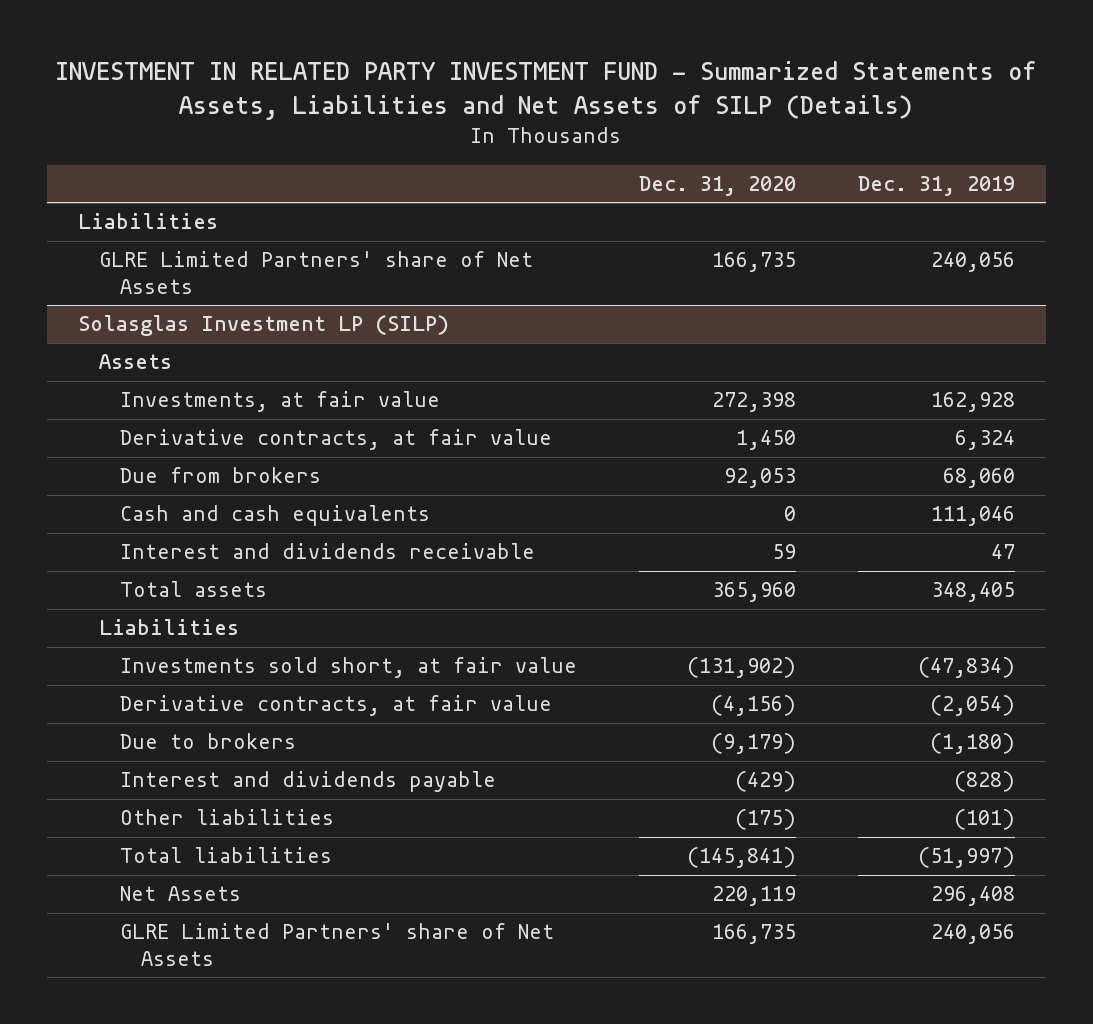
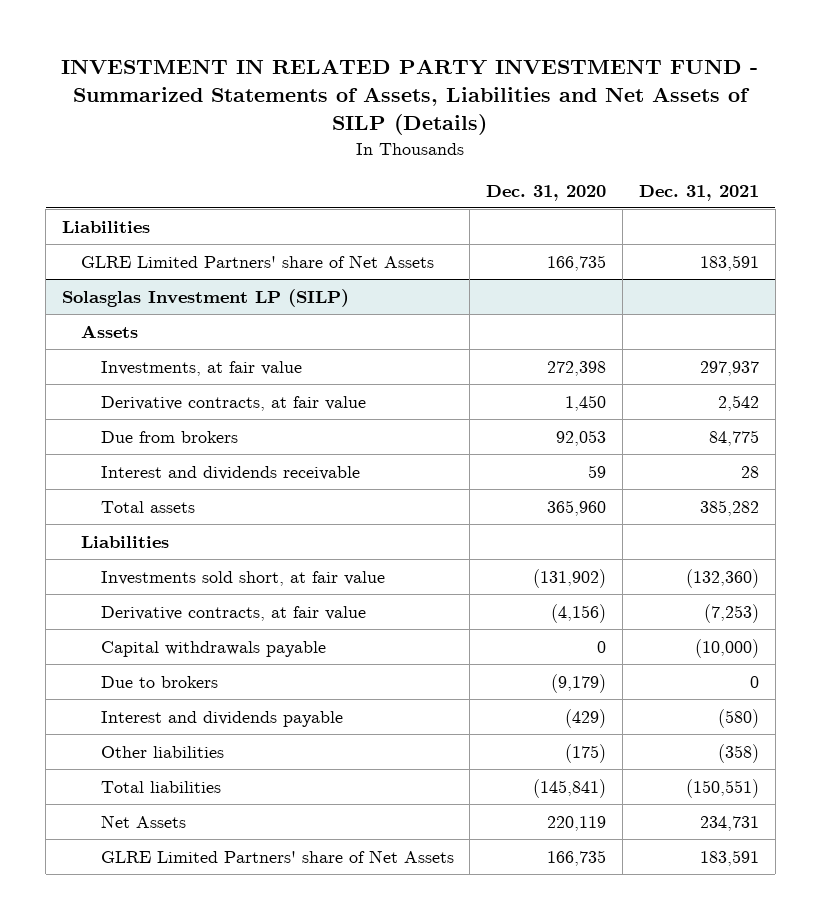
[858,175,1016,196] Dec. 31, 2019 -> none
none -> [639,184,760,201] Dec. 31, 2021
[119,505,430,527] Cash and cash equivalents -> none
none -> [100,640,326,657] Capital withdrawals payable

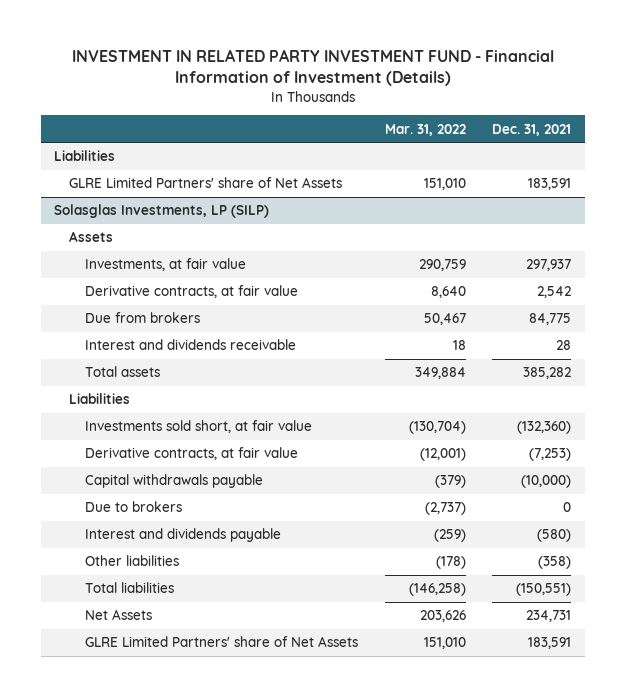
[61,58,759,136] INVESTMENT IN RELATED PARTY INVESTMENT FUND - Summarized Statements of Assets, Liabilities and Net Assets of SILP (Details) -> [71,48,554,87] INVESTMENT IN RELATED PARTY INVESTMENT FUND - Financial Information of Investment (Details)
[486,184,607,201] Dec. 31, 2020 -> none
none -> [384,123,466,136] Mar. 31, 2022
[61,288,349,307] Solasglas Investment LP (SILP) -> [53,204,269,219] Solasglas Investments, LP (SILP)

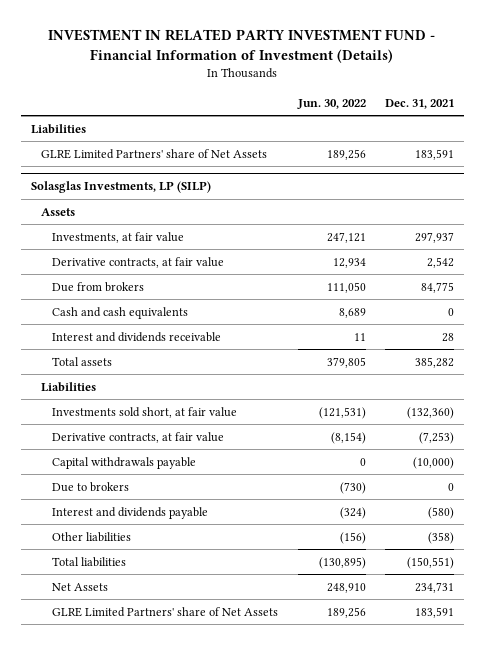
[384,123,466,136] Mar. 31, 2022 -> none
none -> [296,98,366,109] Jun. 30, 2022
none -> [51,306,188,319] Cash and cash equivalents

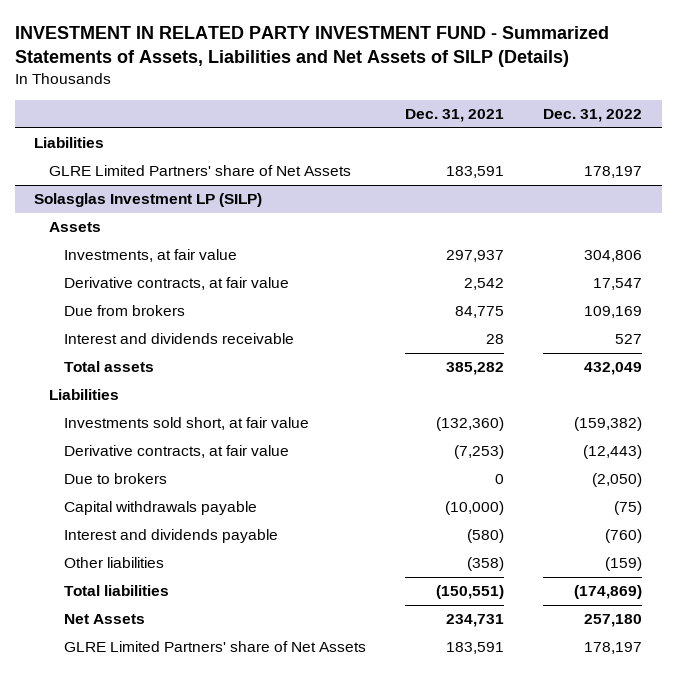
[48,29,436,64] INVESTMENT IN RELATED PARTY INVESTMENT FUND - Financial Information of Investment (Details) -> [14,25,609,67] INVESTMENT IN RELATED PARTY INVESTMENT FUND - Summarized Statements of Assets, Liabilities and Net Assets of SILP (Details)
[296,98,366,109] Jun. 30, 2022 -> none
none -> [543,108,643,122] Dec. 31, 2022
[30,181,211,194] Solasglas Investments, LP (SILP) -> [34,193,263,208] Solasglas Investment LP (SILP)
[51,306,188,319] Cash and cash equivalents -> none
[51,456,196,469] Capital withdrawals payable -> none
none -> [64,501,258,516] Capital withdrawals payable

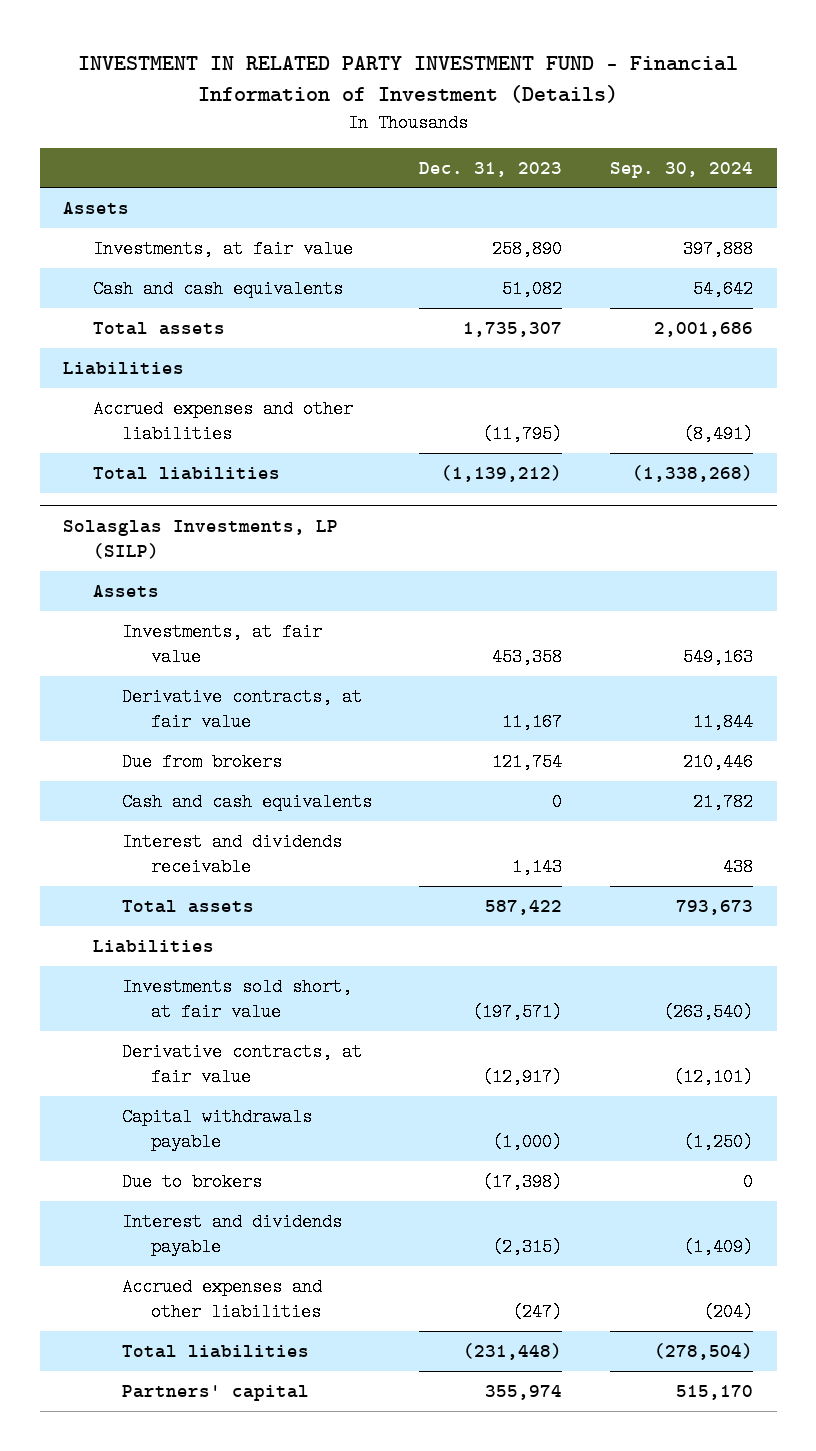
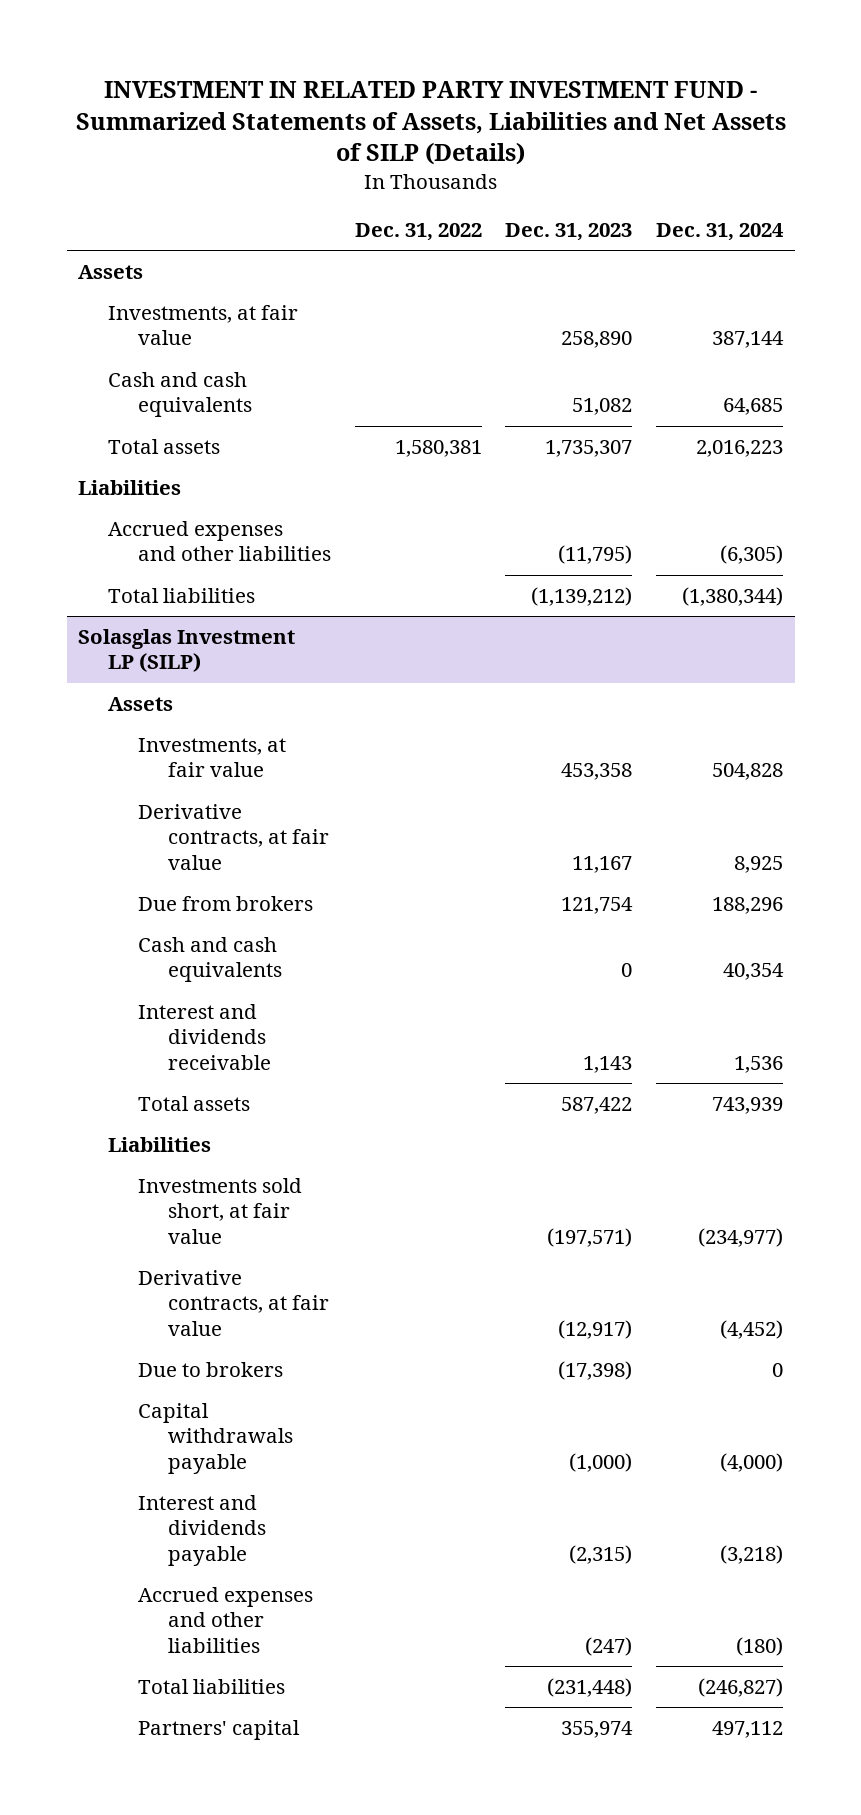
[78,56,739,104] INVESTMENT IN RELATED PARTY INVESTMENT FUND - Financial Information of Investment (Details) -> [75,81,786,166] INVESTMENT IN RELATED PARTY INVESTMENT FUND - Summarized Statements of Assets, Liabilities and Net Assets of SILP (Details)
[609,161,753,178] Sep. 30, 2024 -> none
none -> [354,222,482,241] Dec. 31, 2022
none -> [656,222,785,241] Dec. 31, 2024
[63,519,339,559] Solasglas Investments, LP (SILP) -> [78,628,296,673] Solasglas Investment LP (SILP)
[121,1107,312,1152] Capital withdrawals payable -> none
none -> [138,1402,294,1474] Capital withdrawals payable

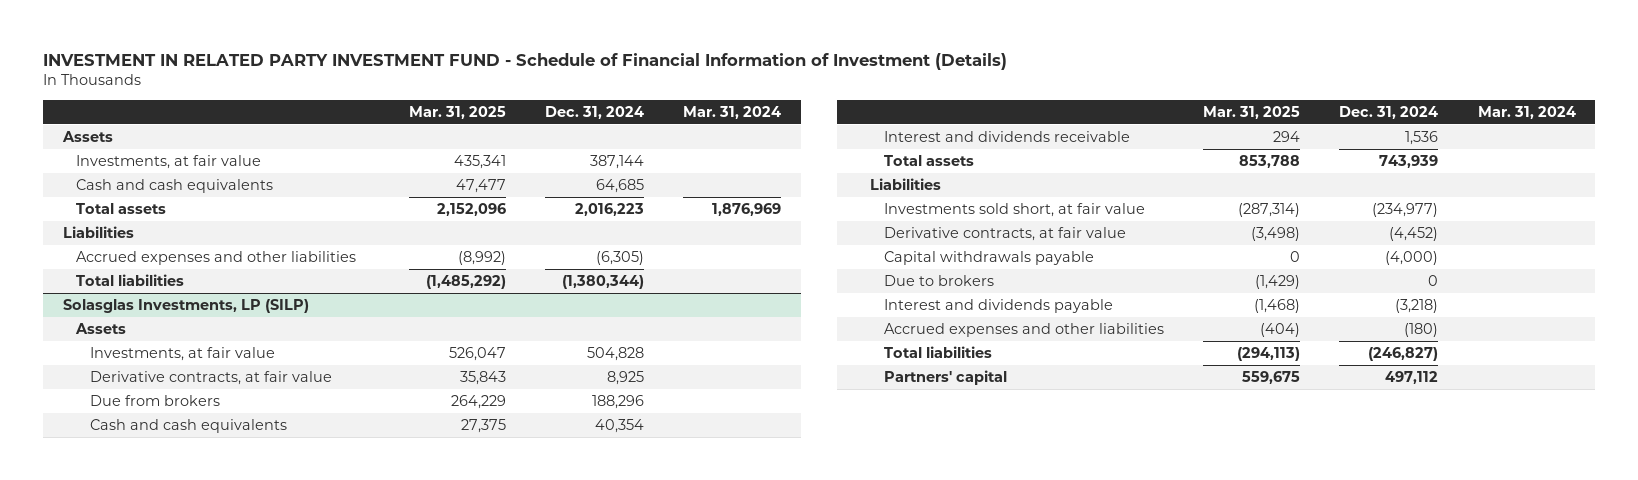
[75,81,786,166] INVESTMENT IN RELATED PARTY INVESTMENT FUND - Summarized Statements of Assets, Liabilities and Net Assets of SILP (Details) -> [43,52,1008,70] INVESTMENT IN RELATED PARTY INVESTMENT FUND - Schedule of Financial Information of Investment (Details)
[354,222,482,241] Dec. 31, 2022 -> none
[505,222,633,241] Dec. 31, 2023 -> none
none -> [409,106,507,120] Mar. 31, 2025
none -> [683,106,782,120] Mar. 31, 2024
[78,628,296,673] Solasglas Investment LP (SILP) -> [62,299,309,314] Solasglas Investments, LP (SILP)
[138,1361,284,1377] Due to brokers -> none
none -> [884,275,995,287] Due to brokers

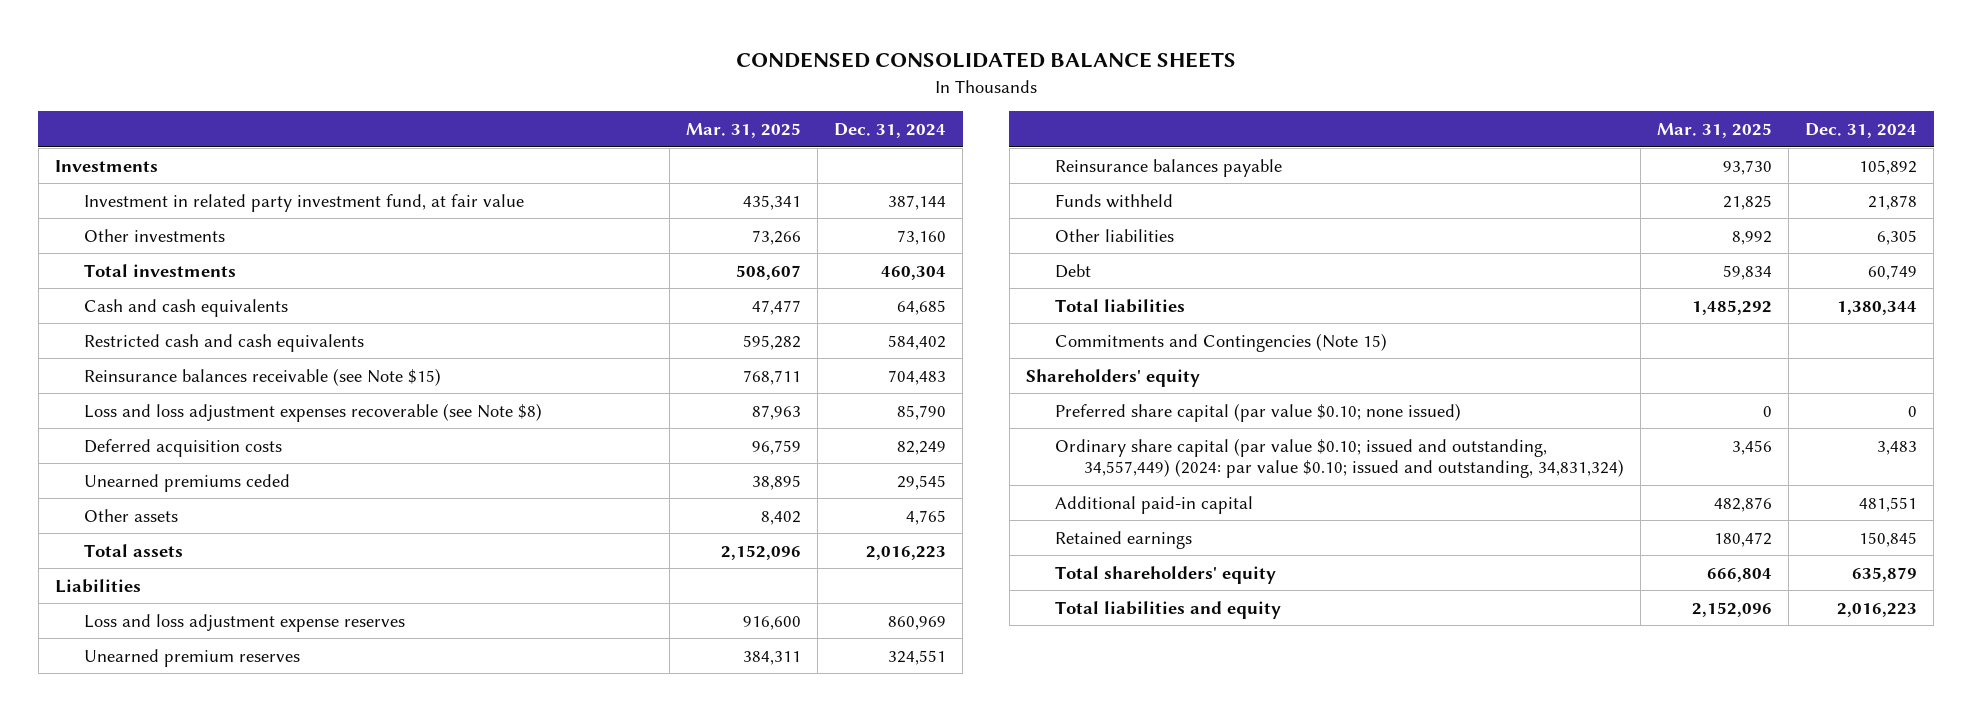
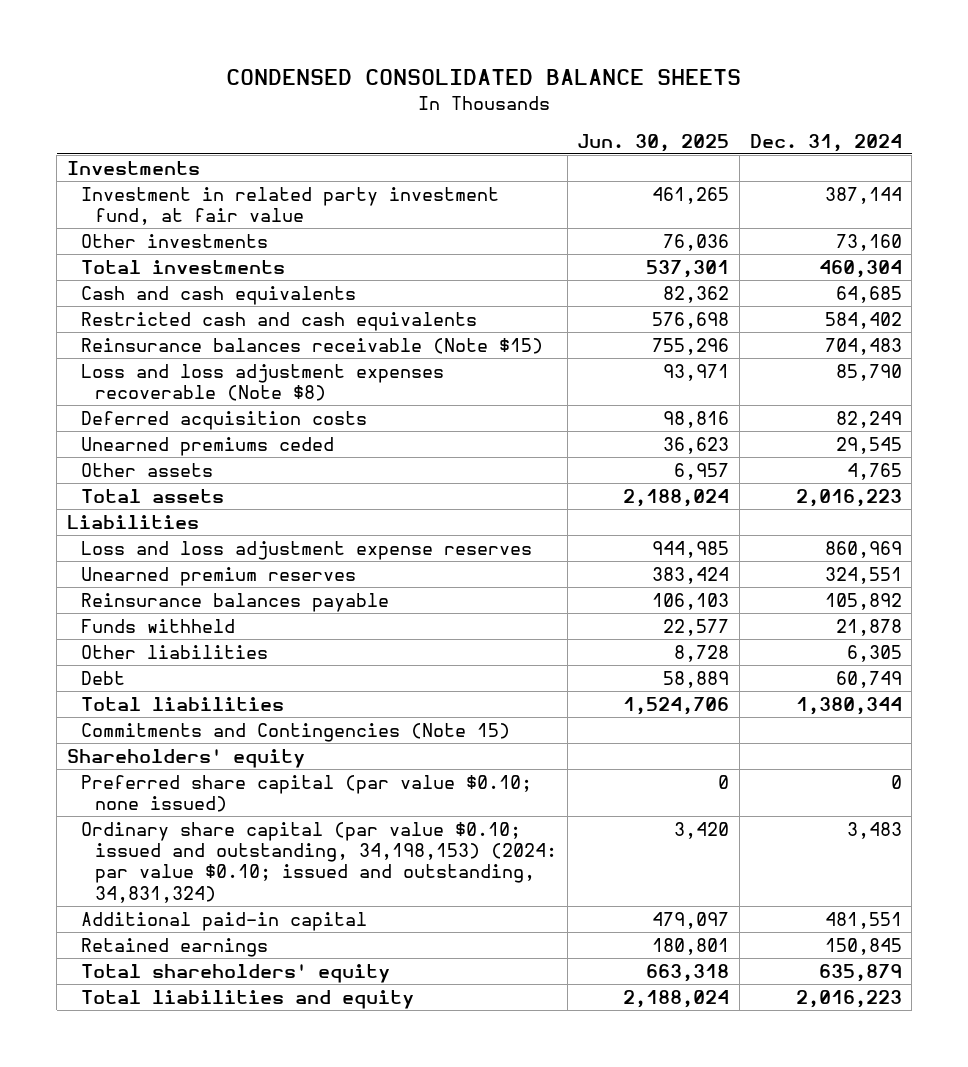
[685,123,801,139] Mar. 31, 2025 -> none
none -> [577,133,730,152] Jun. 30, 2025
[83,367,441,386] Reinsurance balances receivable (see Note $15) -> [81,337,544,354] Reinsurance balances receivable (Note $15)
[83,402,542,422] Loss and loss adjustment expenses recoverable (see Note $8) -> [81,363,445,402] Loss and loss adjustment expenses recoverable (Note $8)
[1054,437,1624,479] Ordinary share capital (par value $0.10; issued and outstanding, 34,557,449) (2024: par value $0.10; issued and outstanding, 34,831,324) -> [81,821,558,903] Ordinary share capital (par value $0.10; issued and outstanding, 34,198,153) (2024: par value $0.10; issued and outstanding, 34,831,324)

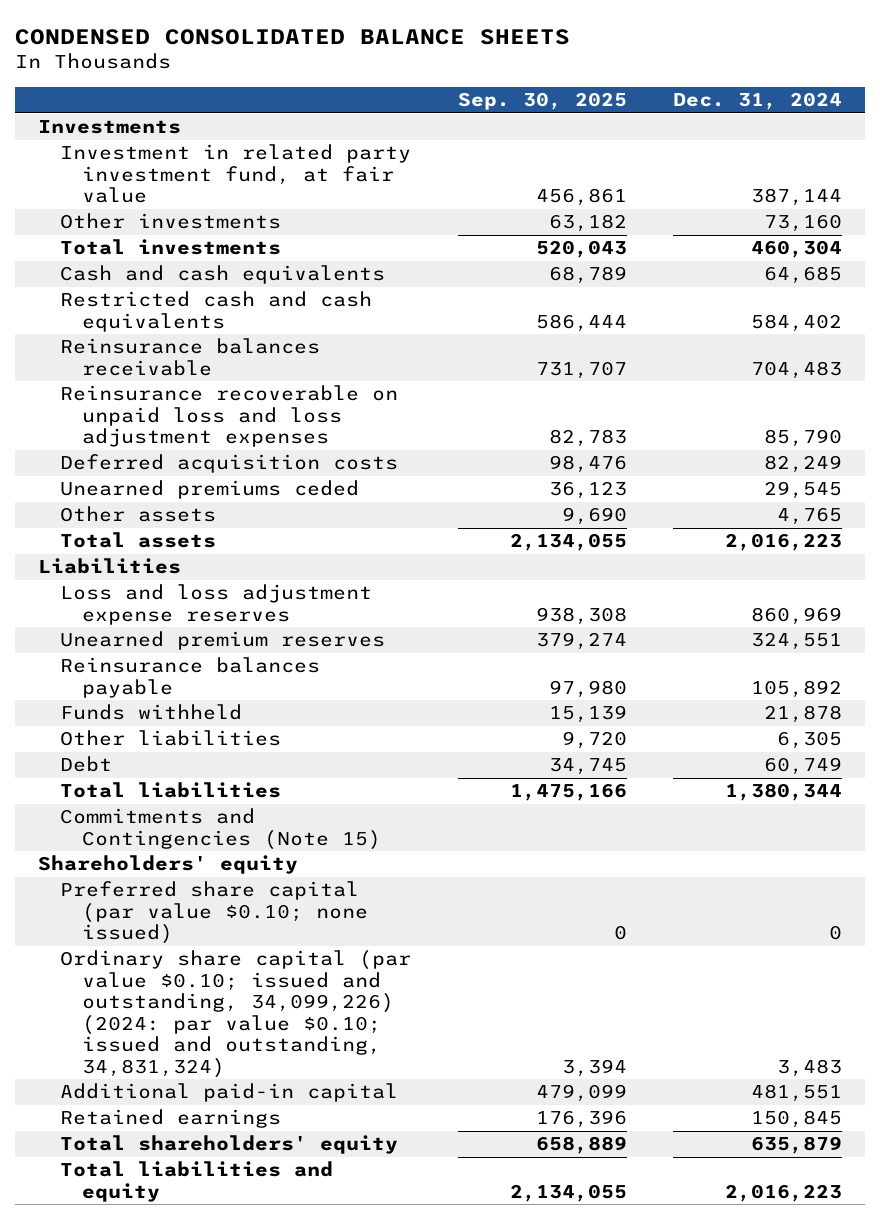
[577,133,730,152] Jun. 30, 2025 -> none
none -> [457,92,627,111] Sep. 30, 2025
[81,337,544,354] Reinsurance balances receivable (Note $15) -> [60,338,321,376] Reinsurance balances receivable
[81,363,445,402] Loss and loss adjustment expenses recoverable (Note $8) -> [60,385,399,448] Reinsurance recoverable on unpaid loss and loss adjustment expenses
[81,821,558,903] Ordinary share capital (par value $0.10; issued and outstanding, 34,198,153) (2024: par value $0.10; issued and outstanding, 34,831,324) -> [60,950,412,1078] Ordinary share capital (par value $0.10; issued and outstanding, 34,099,226) (2024: par value $0.10; issued and outstanding, 34,831,324)

